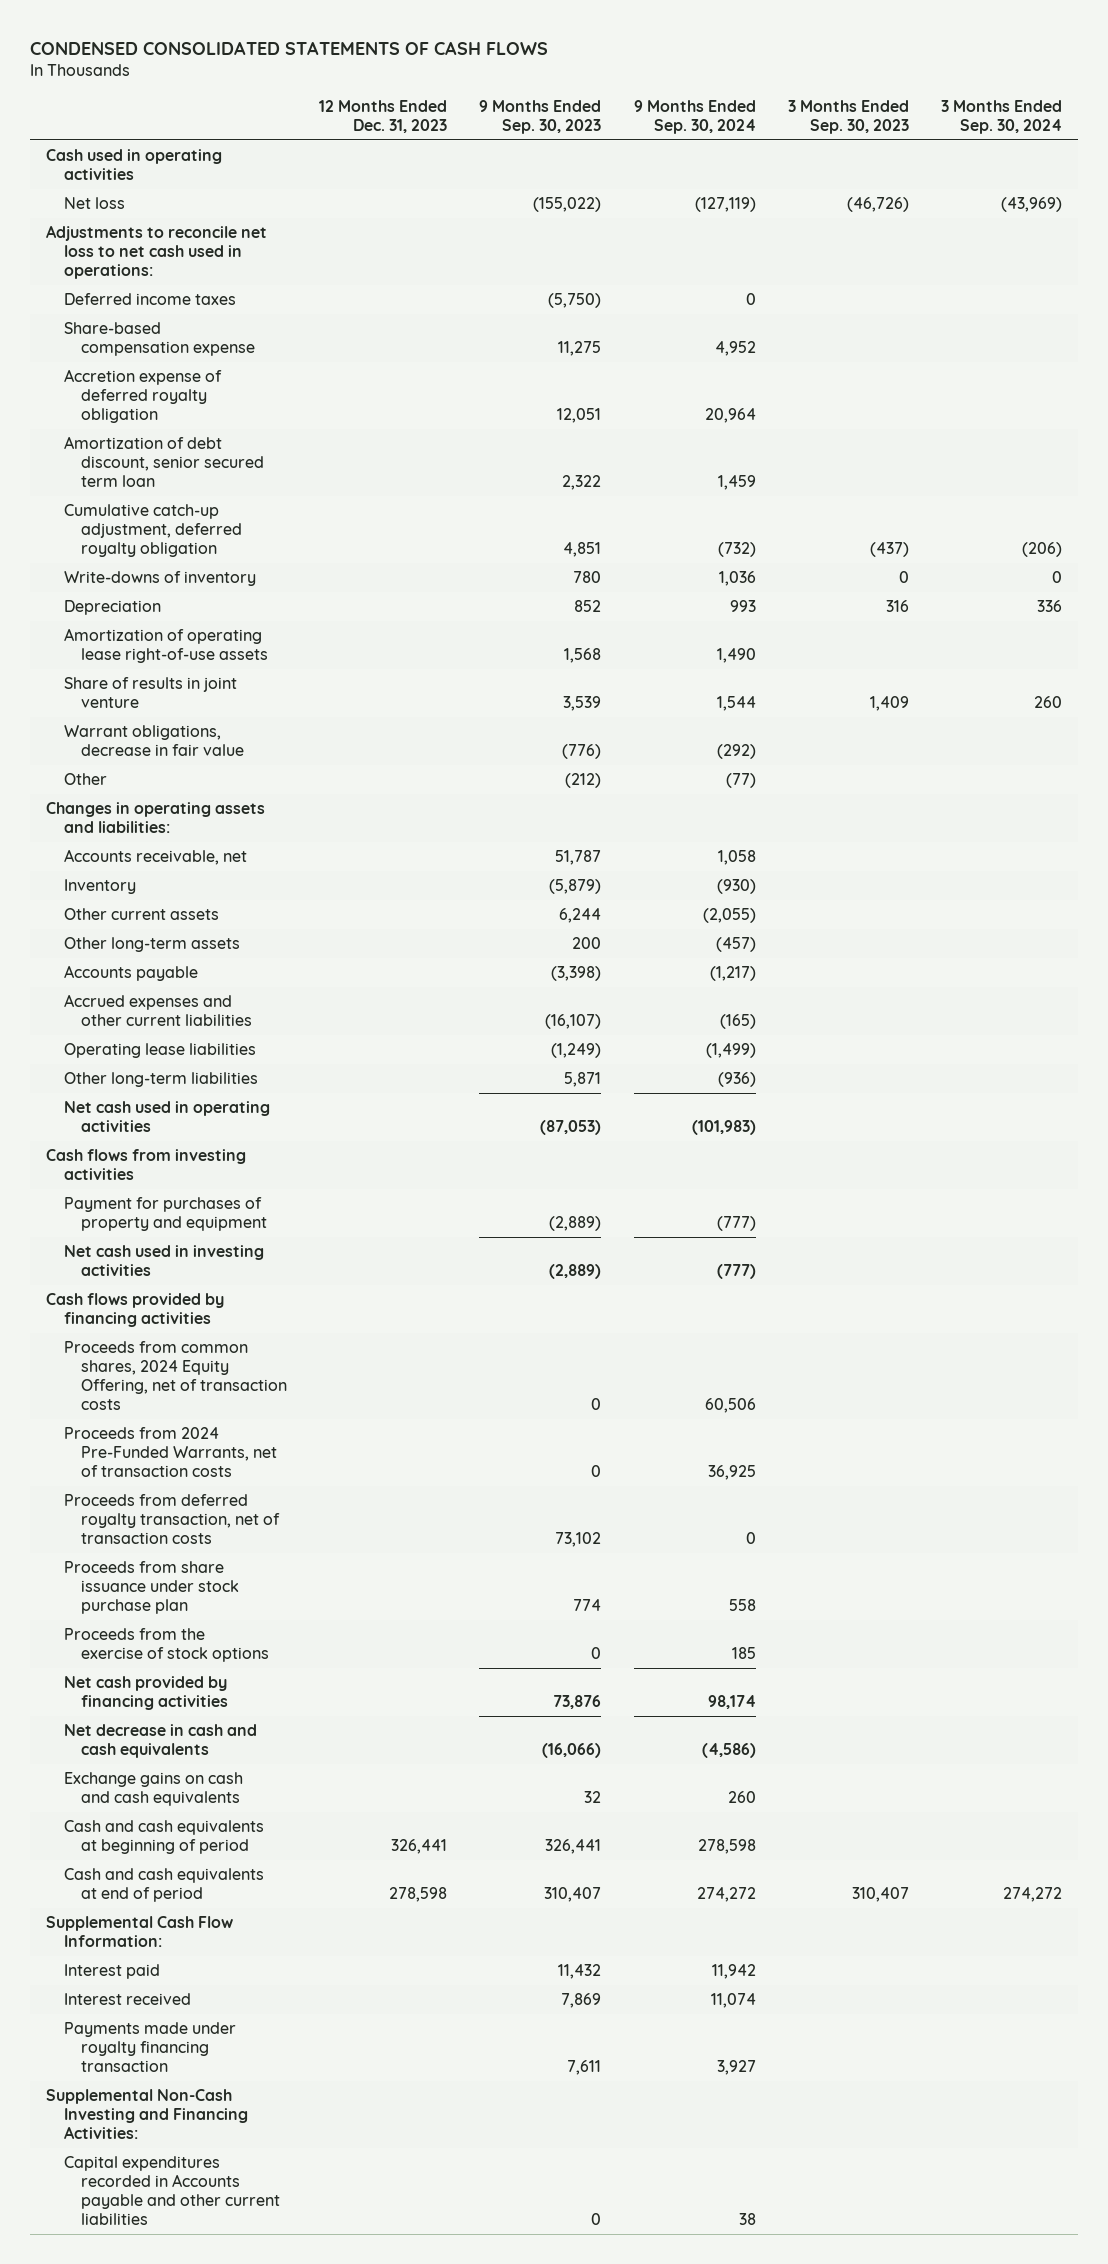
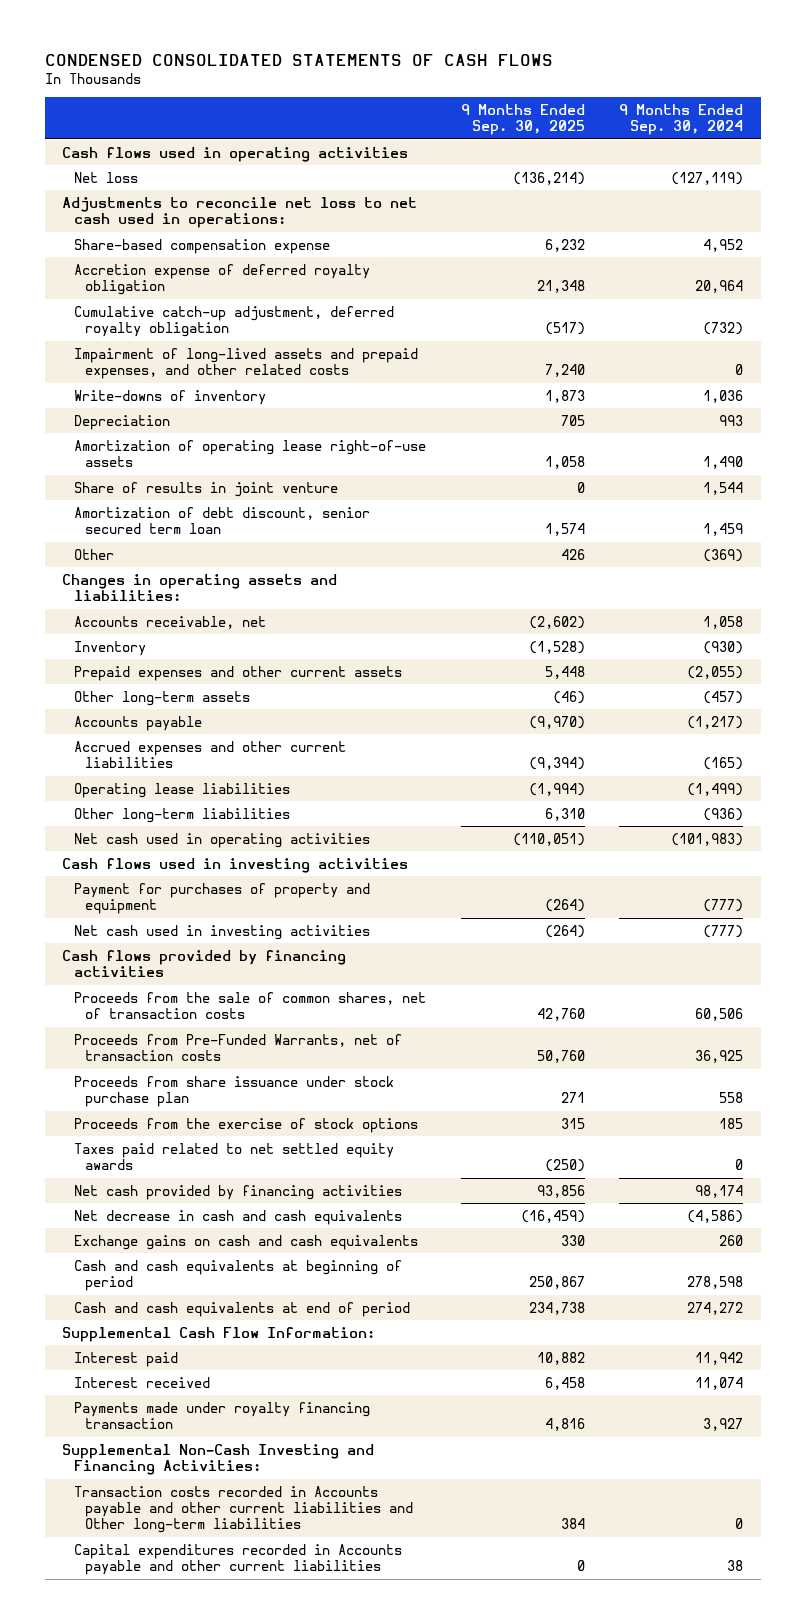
[319,99,448,133] 12 Months Ended Dec. 31, 2023 -> none
[479,99,602,134] 9 Months Ended Sep. 30, 2023 -> none
[787,99,909,134] 3 Months Ended Sep. 30, 2023 -> none
[940,99,1062,134] 3 Months Ended Sep. 30, 2024 -> none
none -> [460,103,585,136] 9 Months Ended Sep. 30, 2025
[46,149,223,180] Cash used in operating activities -> [62,146,409,162] Cash flows used in operating activities
[63,293,236,306] Deferred income taxes -> none
none -> [73,347,418,379] Impairment of long-lived assets and prepaid expenses, and other related costs
[63,725,245,756] Warrant obligations, decrease in fair value -> none
[63,436,265,487] Amortization of debt discount, senior secured term loan -> [73,506,370,534] Amortization of debt discount, senior secured term loan
[725,773,756,789] (77) -> [703,548,744,562] (369)
[63,908,219,921] Other current assets -> [73,665,402,681] Prepaid expenses and other current assets
[46,1149,247,1180] Cash flows from investing activities -> [62,857,409,873] Cash flows used in investing activities
[63,1494,281,1544] Proceeds from deferred royalty transaction, net of transaction costs -> none
[63,1341,288,1410] Proceeds from common shares, 2024 Equity Offering, net of transaction costs -> [73,991,426,1019] Proceeds from the sale of common shares, net of transaction costs
[63,1427,278,1477] Proceeds from 2024 Pre-Funded Warrants, net of transaction costs -> [73,1033,402,1061] Proceeds from Pre-Funded Warrants, net of transaction costs
none -> [73,1142,394,1170] Taxes paid related to net settled equity awards
none -> [73,1485,414,1534] Transaction costs recorded in Accounts payable and other current liabilities and Other long-term liabilities

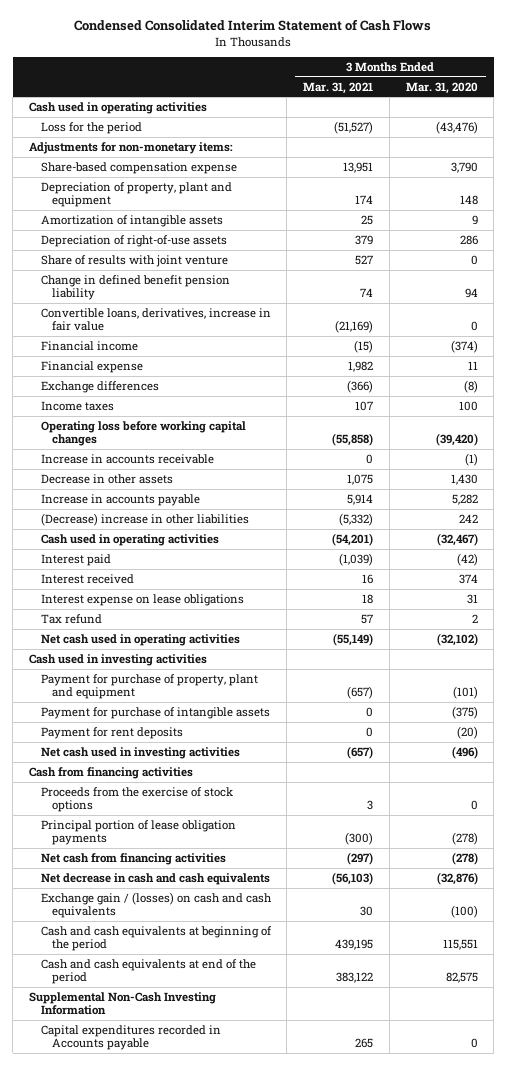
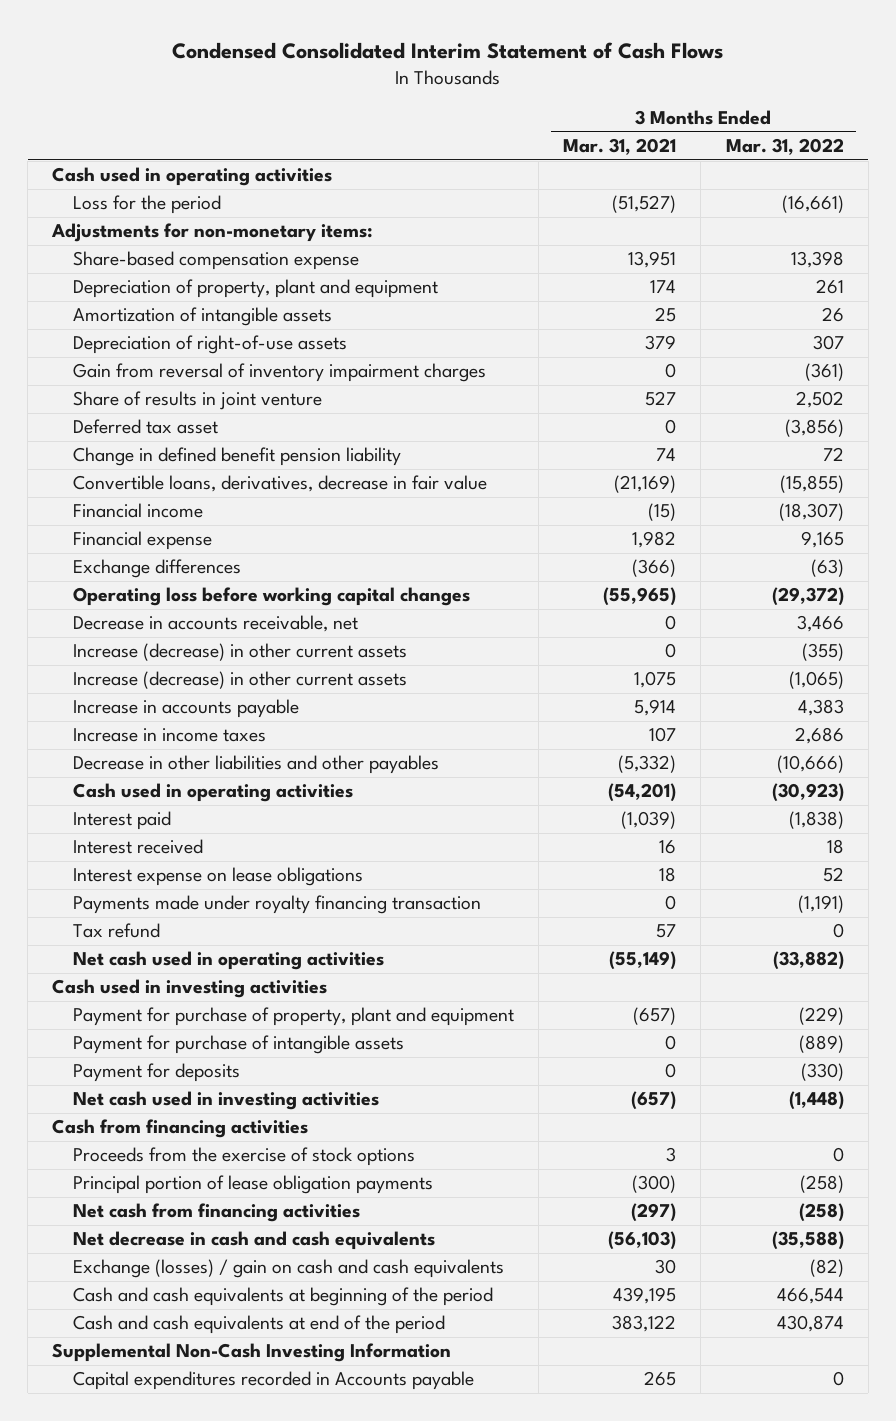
[405,81,478,94] Mar. 31, 2020 -> none
none -> [725,137,844,155] Mar. 31, 2022
none -> [73,363,487,383] Gain from reversal of inventory impairment charges
[40,254,228,267] Share of results with joint venture -> [73,391,323,411] Share of results in joint venture
none -> [73,419,219,435] Deferred tax asset
[40,307,271,332] Convertible loans, derivatives, increase in fair value -> [73,475,488,493] Convertible loans, derivatives, decrease in fair value
[40,400,114,411] Income taxes -> none
[332,433,374,447] (55,858) -> [603,587,677,607] (55,965)
[40,453,214,464] Increase in accounts receivable -> [73,615,359,633] Decrease in accounts receivable, net
none -> [73,643,408,662] Increase (decrease) in other current assets
[40,473,173,484] Decrease in other assets -> [73,671,408,690] Increase (decrease) in other current assets
none -> [73,728,267,743] Increase in income taxes
[40,512,249,526] (Decrease) increase in other liabilities -> [73,755,440,775] Decrease in other liabilities and other payables
none -> [73,895,482,915] Payments made under royalty financing transaction
[40,726,183,739] Payment for rent deposits -> [73,1063,241,1083] Payment for deposits
[40,891,272,919] Exchange gain / (losses) on cash and cash equivalents -> [73,1259,505,1279] Exchange (losses) / gain on cash and cash equivalents

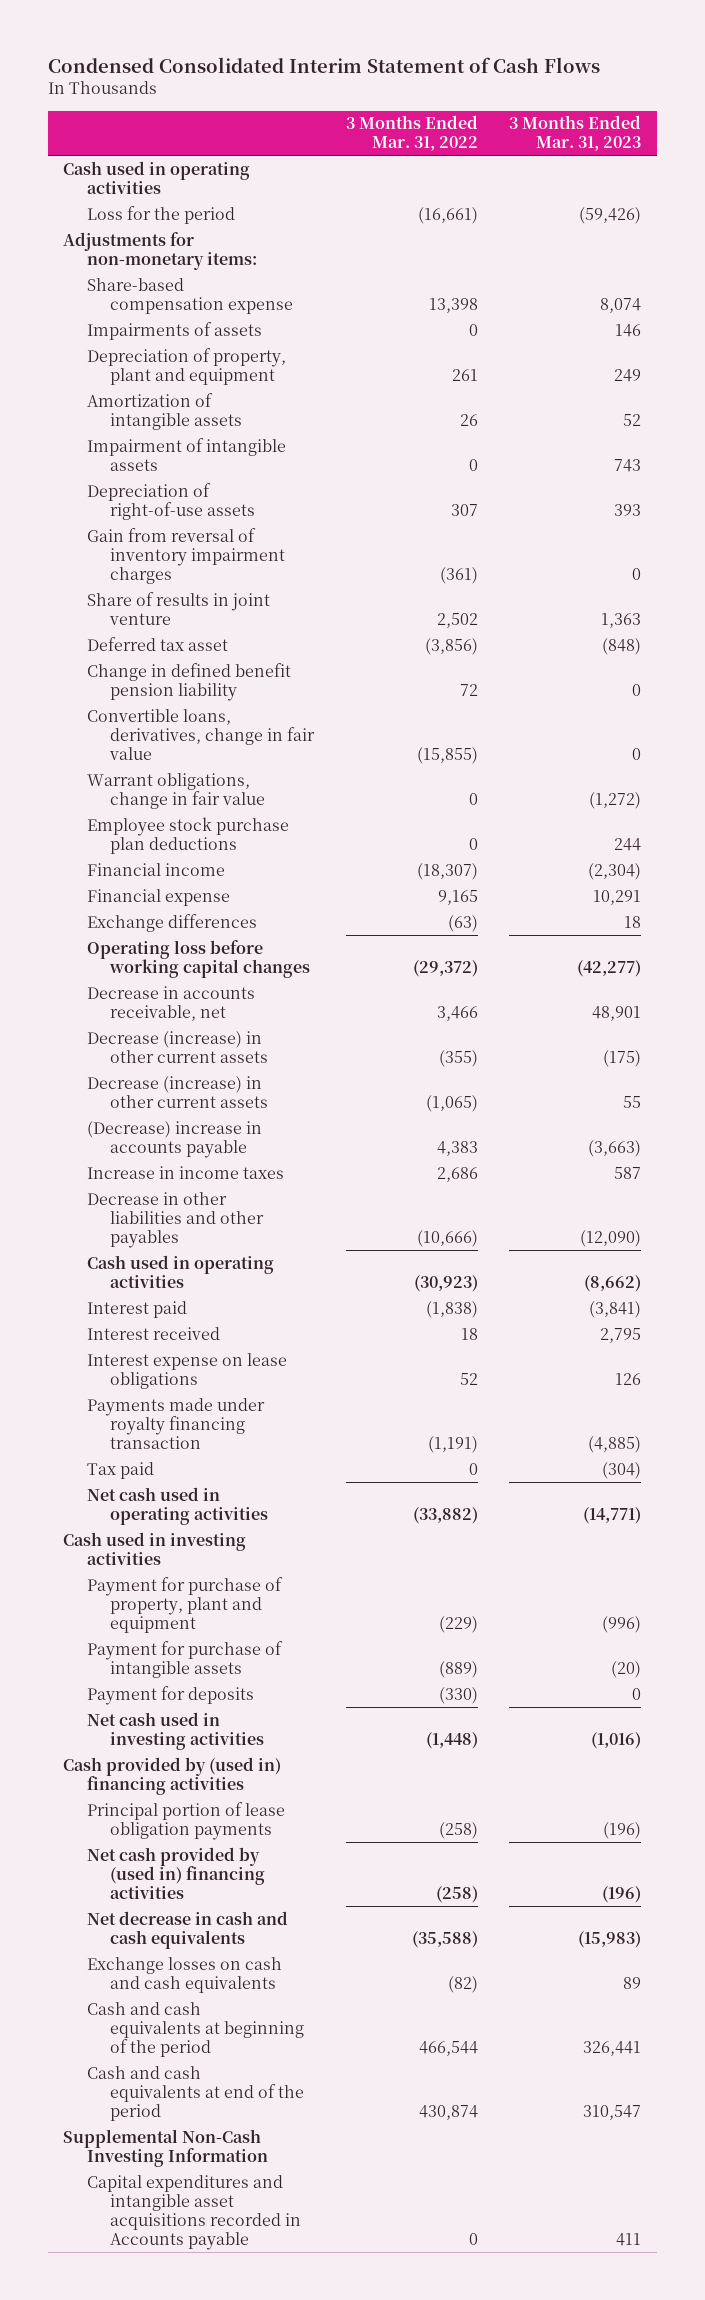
[563,137,677,155] Mar. 31, 2021 -> none
none -> [509,115,642,152] 3 Months Ended Mar. 31, 2023
none -> [86,321,262,340] Impairments of assets
none -> [86,437,286,471] Impairment of intangible assets
[73,475,488,493] Convertible loans, derivatives, decrease in fair value -> [86,708,316,760] Convertible loans, derivatives, change in fair value
none -> [86,772,266,809] Warrant obligations, change in fair value
none -> [86,816,289,854] Employee stock purchase plan deductions
[73,643,408,662] Increase (decrease) in other current assets -> [86,1030,269,1063] Decrease (increase) in other current assets
[73,671,408,690] Increase (decrease) in other current assets -> [86,1075,269,1108] Decrease (increase) in other current assets
[73,699,300,719] Increase in accounts payable -> [86,1120,262,1158] (Decrease) increase in accounts payable
[73,923,161,939] Tax refund -> [86,1461,154,1479] Tax paid
[73,1147,416,1167] Proceeds from the exercise of stock options -> none
[52,1119,309,1139] Cash from financing activities -> [63,1756,282,1795] Cash provided by (used in) financing activities
[73,1203,361,1223] Net cash from financing activities -> [86,1846,266,1899] Net cash provided by (used in) financing activities
[73,1259,505,1279] Exchange (losses) / gain on cash and cash equivalents -> [86,1956,282,1993] Exchange losses on cash and cash equivalents
[73,1371,475,1391] Capital expenditures recorded in Accounts payable -> [86,2174,302,2250] Capital expenditures and intangible asset acquisitions recorded in Accounts payable

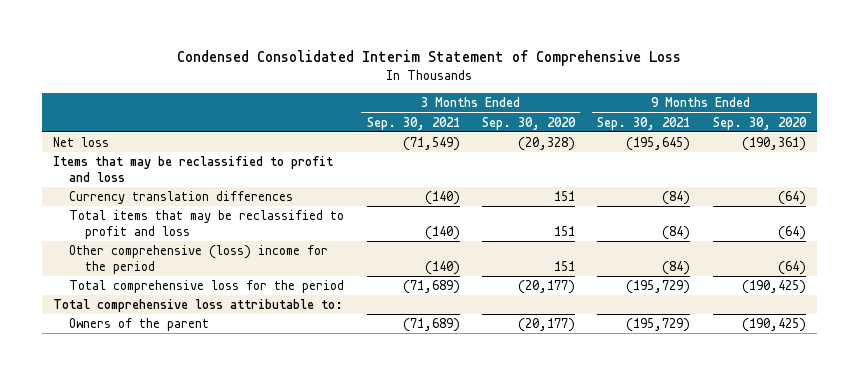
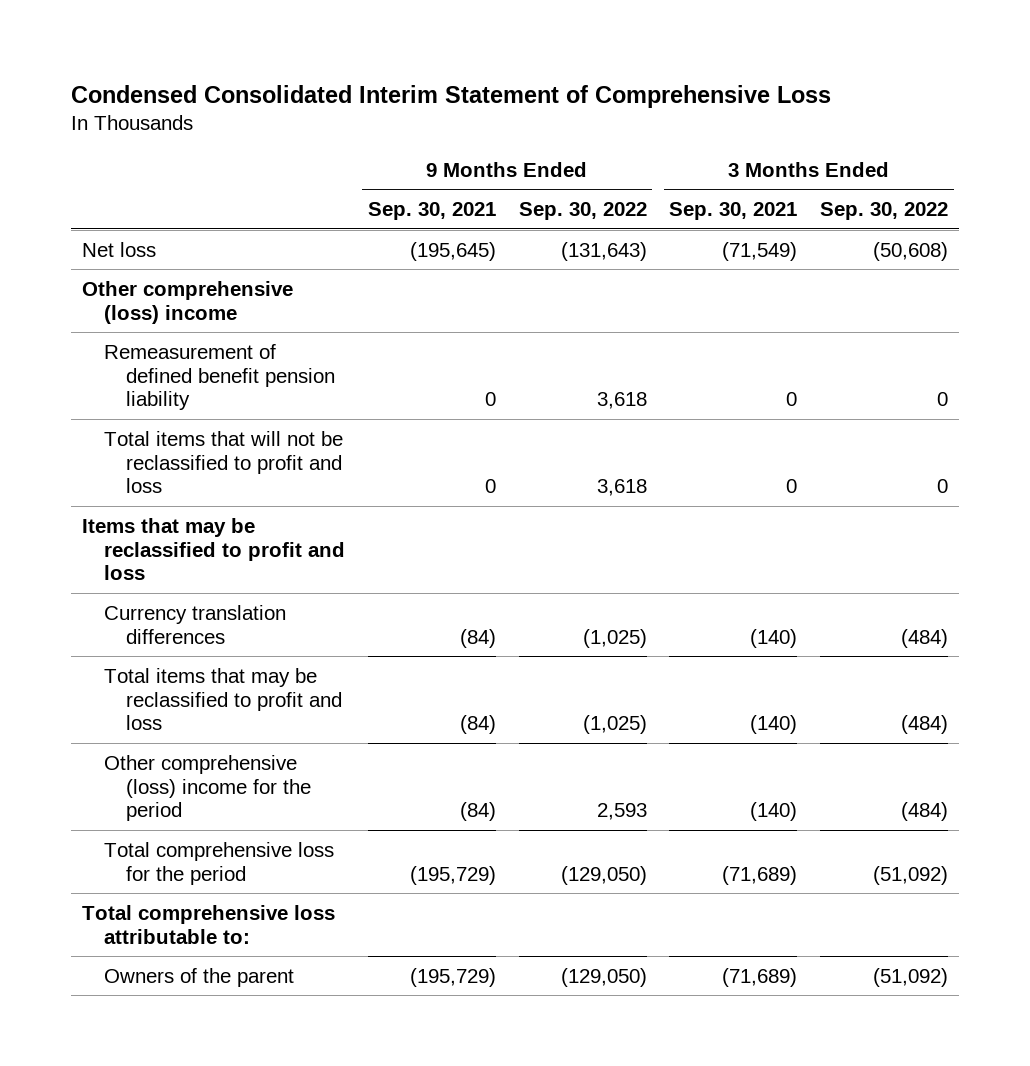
[481,116,576,130] Sep. 30, 2020 -> none
[712,116,807,130] Sep. 30, 2020 -> none
none -> [518,202,647,221] Sep. 30, 2022
none -> [820,202,949,221] Sep. 30, 2022
none -> [82,280,294,324] Other comprehensive (loss) income
none -> [104,343,335,411] Remeasurement of defined benefit pension liability
none -> [104,430,344,494] Total items that will not be reclassified to profit and loss

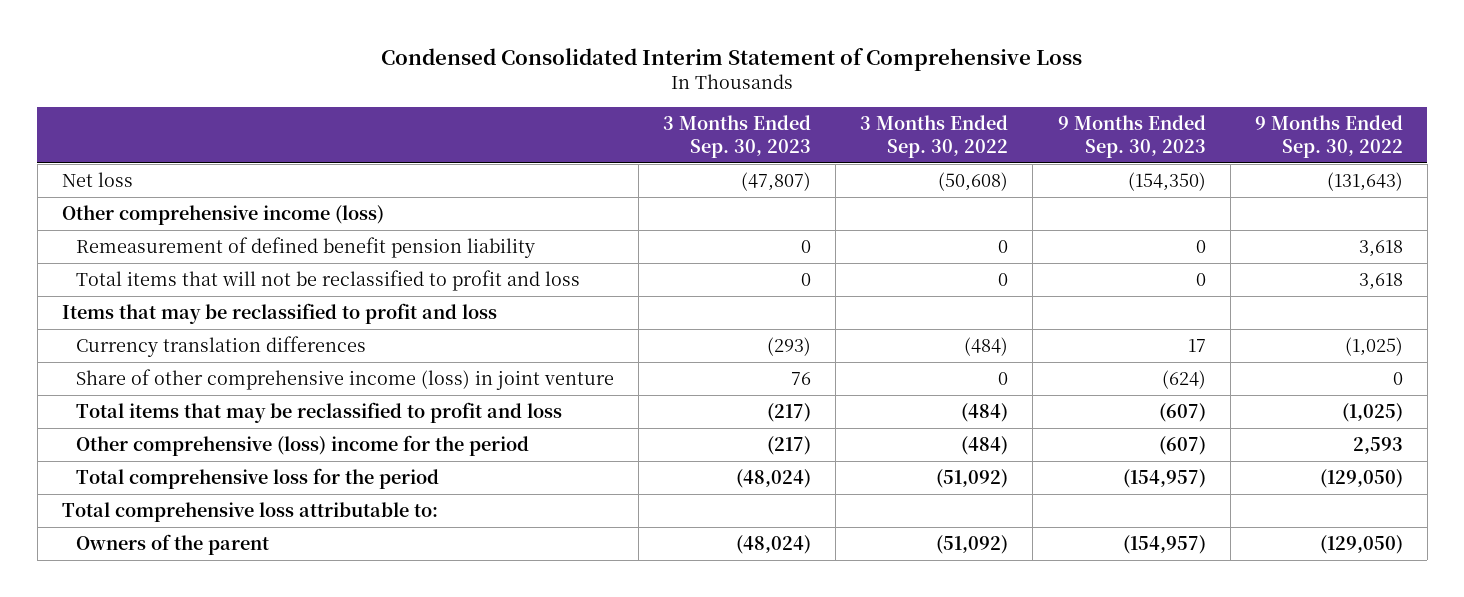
[367,202,496,221] Sep. 30, 2021 -> none
[669,202,798,221] Sep. 30, 2021 -> none
none -> [663,114,812,159] 3 Months Ended Sep. 30, 2023
none -> [1057,114,1206,159] 9 Months Ended Sep. 30, 2023
[82,280,294,324] Other comprehensive (loss) income -> [61,204,384,225] Other comprehensive income (loss)
none -> [75,368,614,390] Share of other comprehensive income (loss) in joint venture

